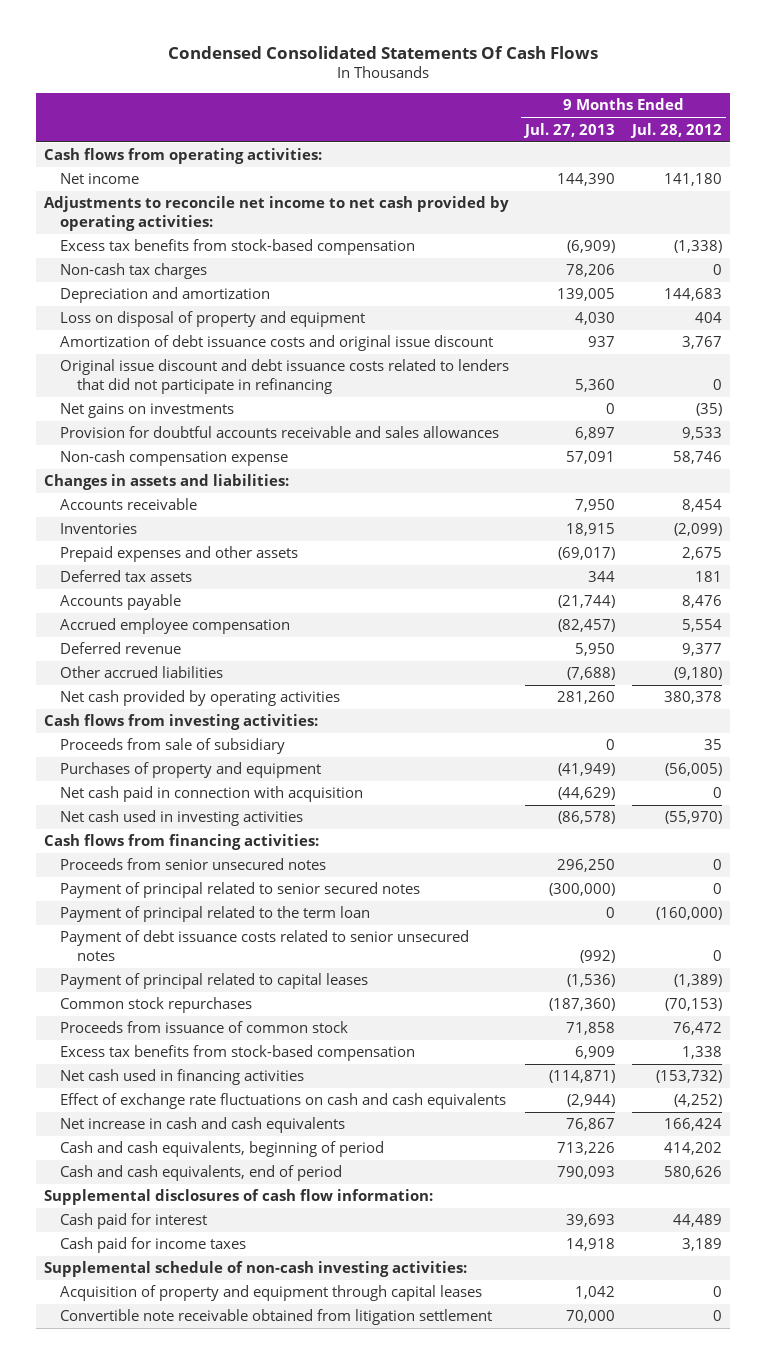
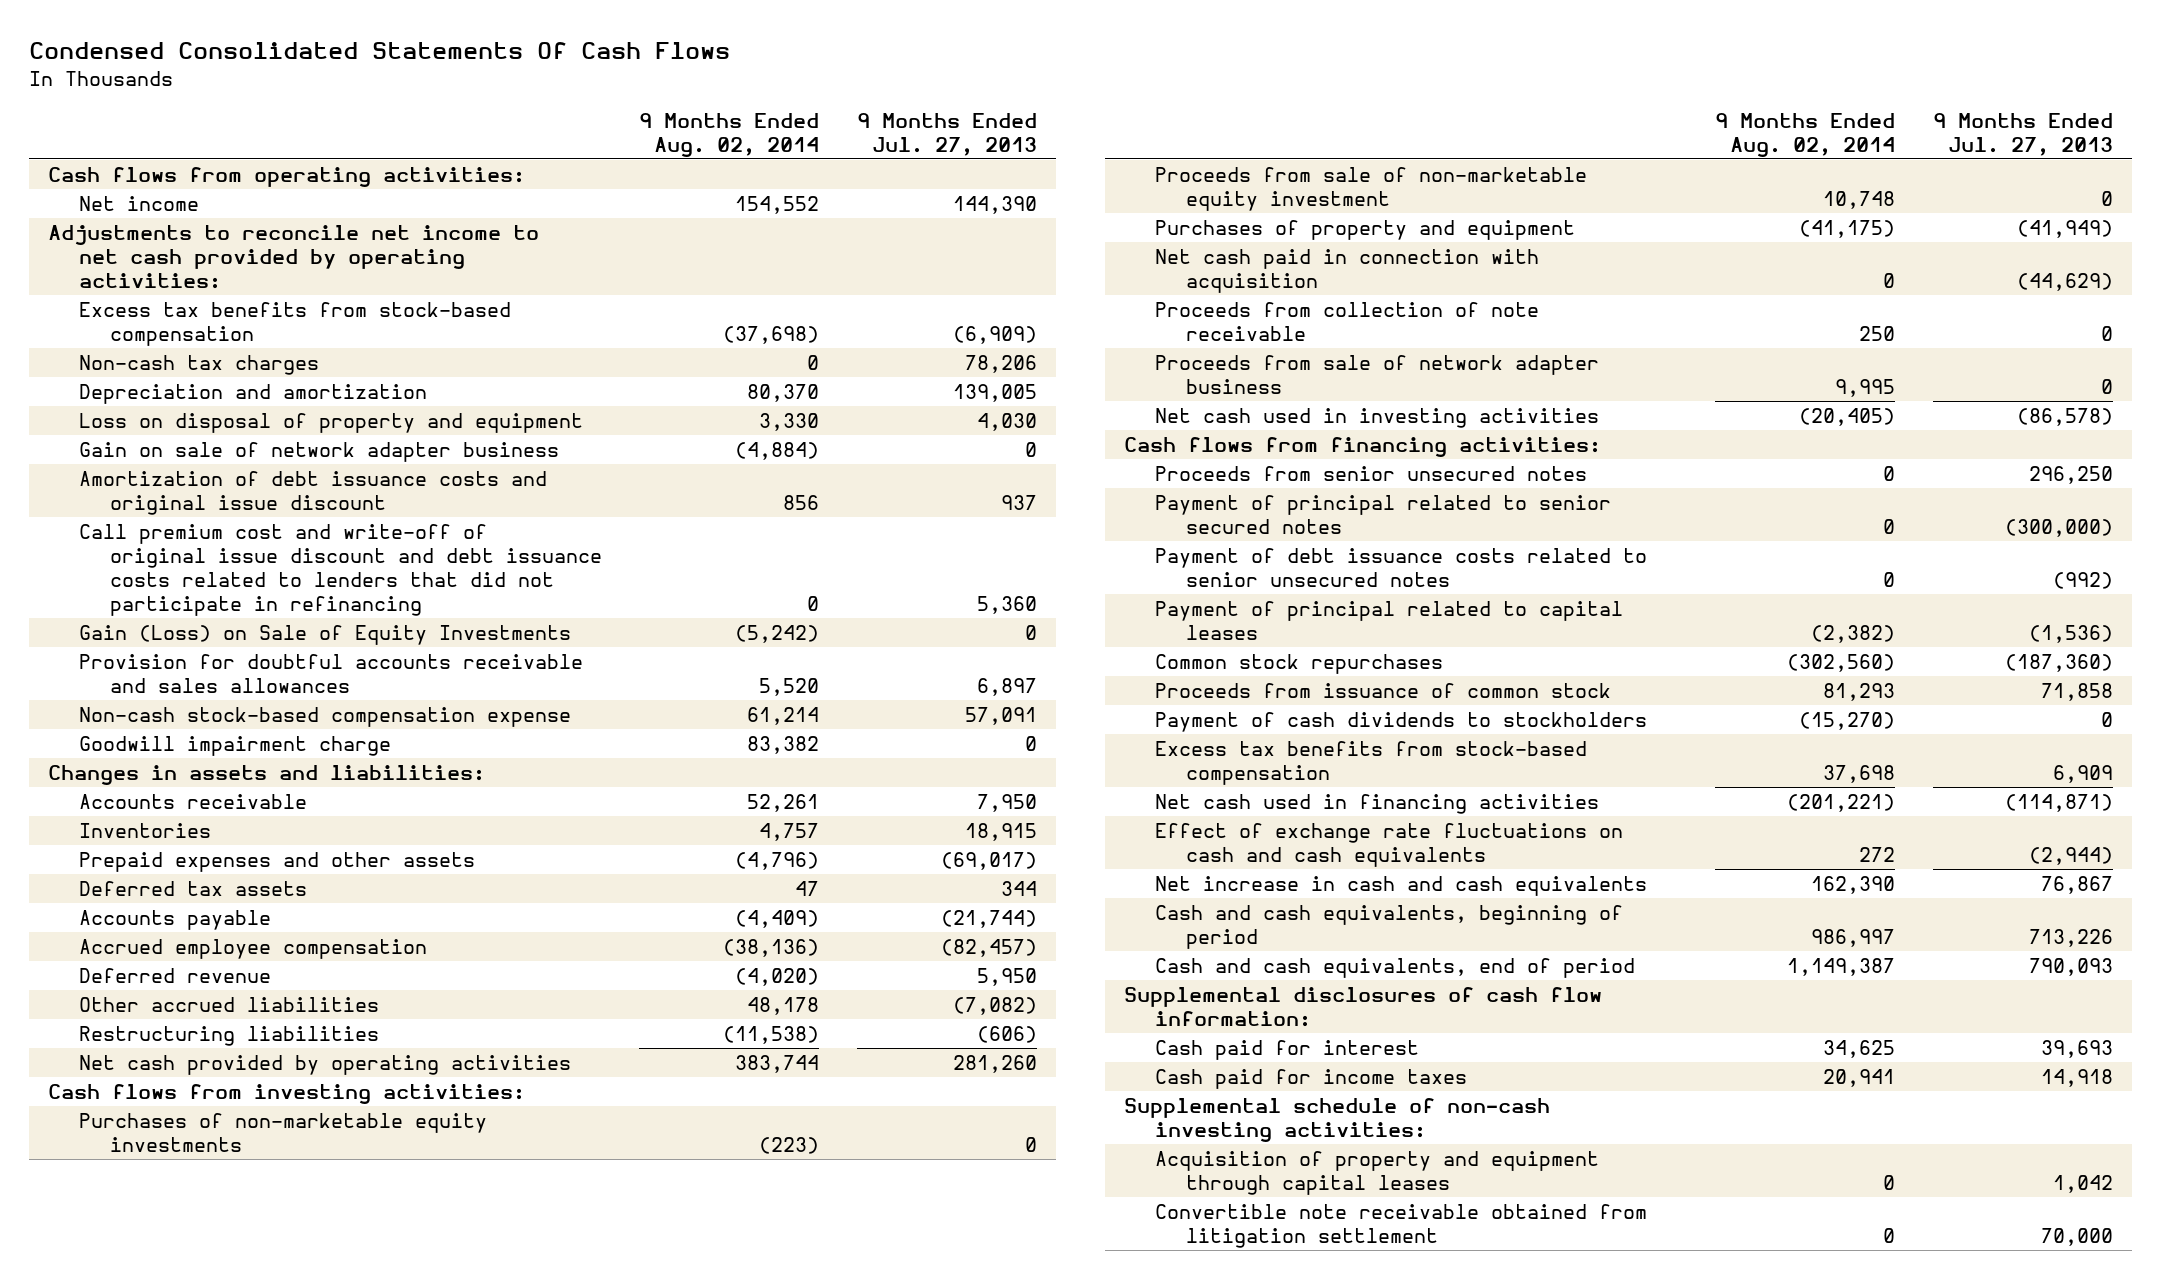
[629,122,722,138] Jul. 28, 2012 -> none
none -> [639,112,820,157] 9 Months Ended Aug. 02, 2014
none -> [78,442,559,463] Gain on sale of network adapter business
[60,403,235,419] Net gains on investments -> none
[60,359,510,394] Original issue discount and debt issuance costs related to lenders that did not participate in refinancing -> [78,524,602,616] Call premium cost and write-off of original issue discount and debt issuance costs related to lenders that did not participate in refinancing
none -> [78,625,571,646] Gain (Loss) on Sale of Equity Investments
[60,450,289,467] Non-cash compensation expense -> [78,707,571,728] Non-cash stock-based compensation expense
none -> [78,736,391,757] Goodwill impairment charge
[567,667,616,681] (7,688) -> [953,997,1038,1016] (7,082)
none -> [78,1026,379,1047] Restructuring liabilities
[60,738,286,755] Proceeds from sale of subsidiary -> none
none -> [78,1113,487,1153] Purchases of non-marketable equity investments
none -> [1154,167,1587,212] Proceeds from sale of non-marketable equity investment
none -> [1154,302,1539,342] Proceeds from collection of note receivable
none -> [1154,355,1599,395] Proceeds from sale of network adapter business
[60,906,371,923] Payment of principal related to the term loan -> none
none -> [1154,712,1647,733] Payment of cash dividends to stockholders

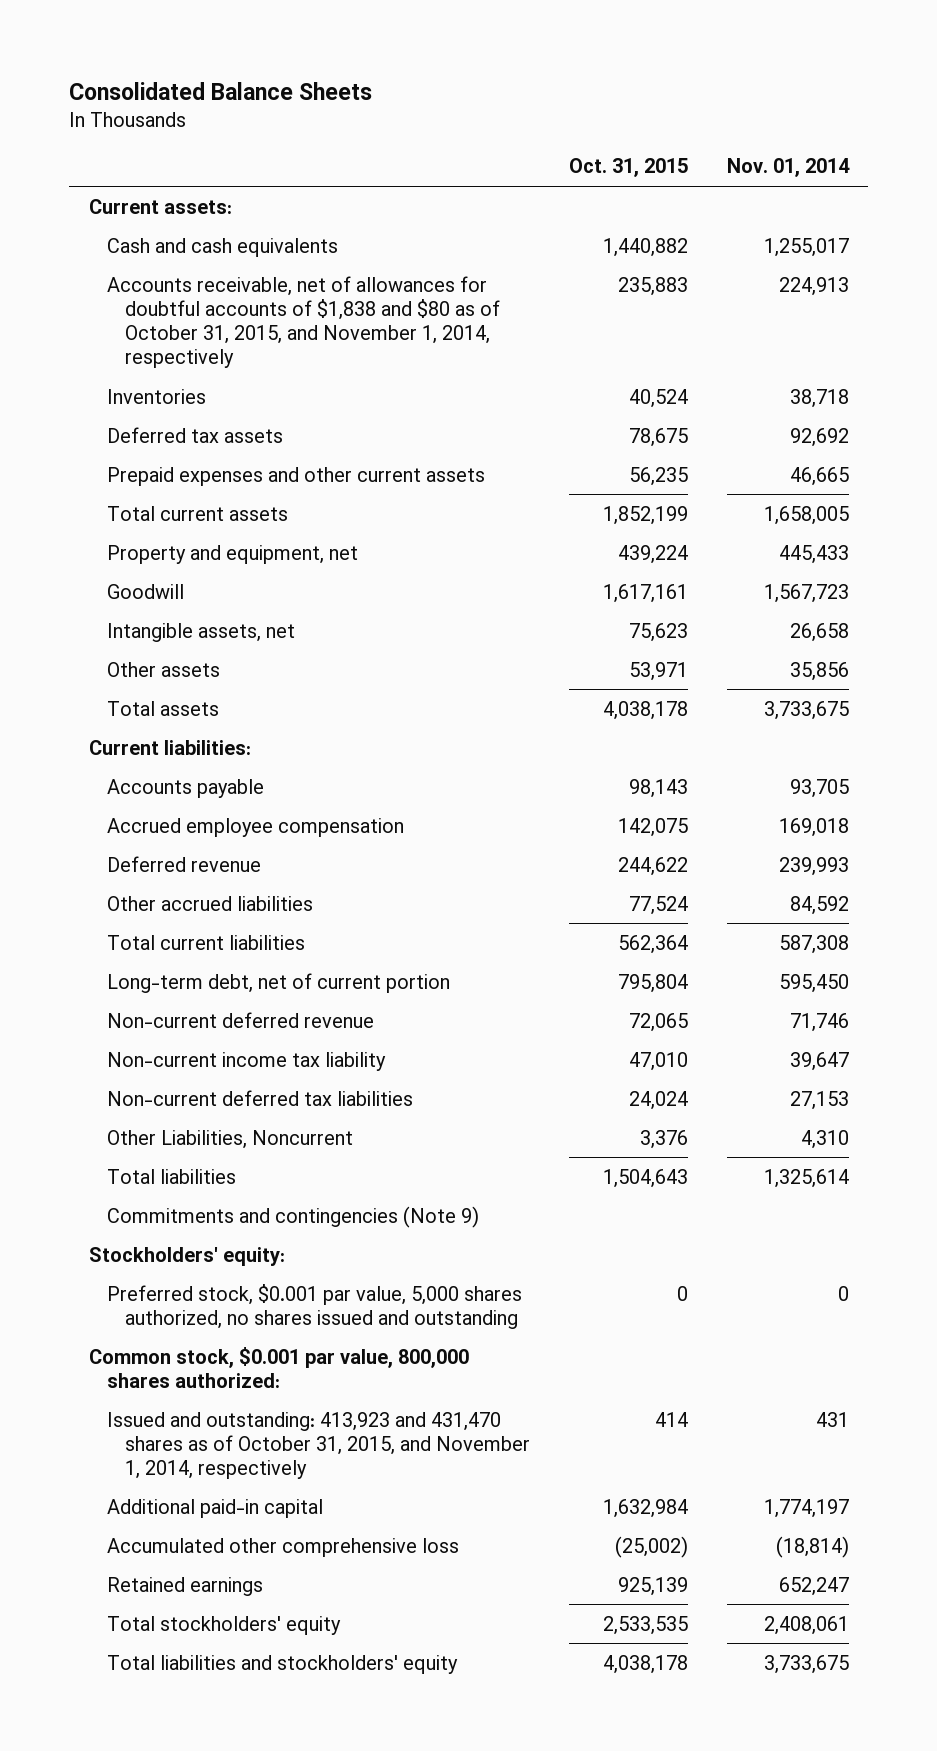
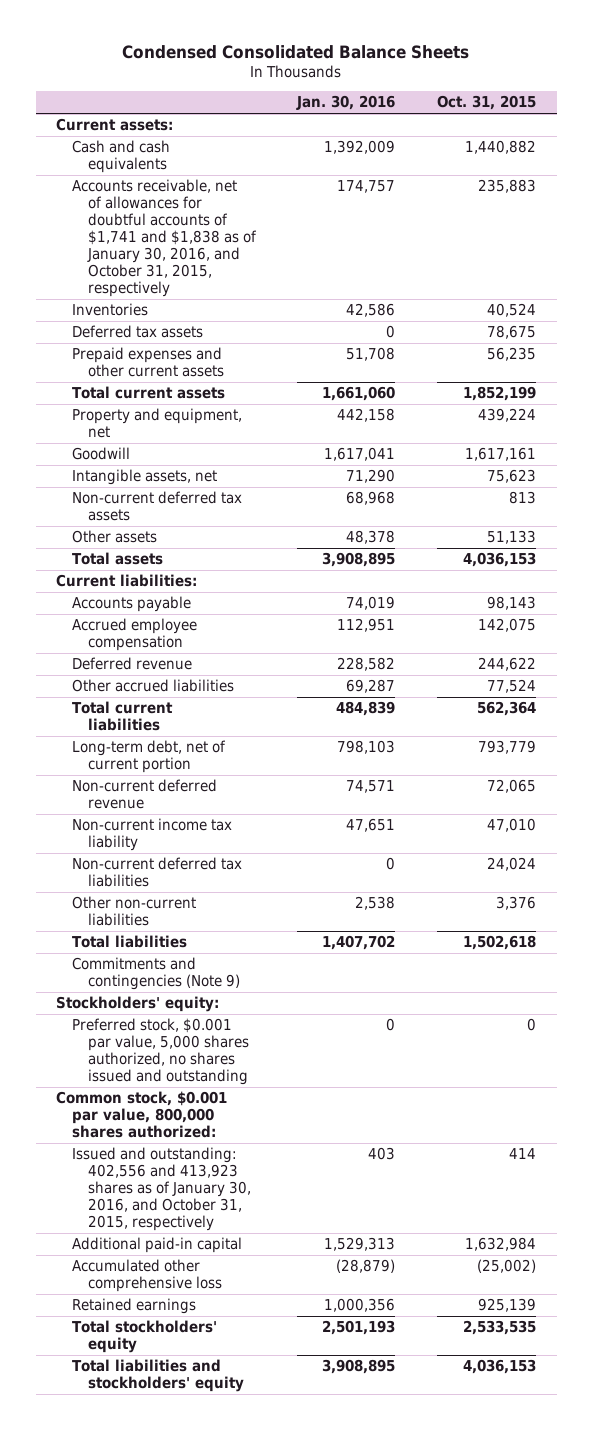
[69,82,373,101] Consolidated Balance Sheets -> [122,44,470,59] Condensed Consolidated Balance Sheets
[726,158,850,178] Nov. 01, 2014 -> none
none -> [296,95,396,111] Jan. 30, 2016
[106,275,501,368] Accounts receivable, net of allowances for doubtful accounts of $1,838 and $80 as of October 31, 2015, and November 1, 2014, respectively -> [71,179,257,298] Accounts receivable, net of allowances for doubtful accounts of $1,741 and $1,838 as of January 30, 2016, and October 31, 2015, respectively
none -> [71,491,242,522] Non-current deferred tax assets
[628,661,688,681] 53,971 -> [487,530,537,545] 51,133
[602,700,688,720] 4,038,178 -> [463,552,537,568] 4,036,153
[617,973,688,993] 795,804 -> [478,740,537,755] 793,779
[106,1129,353,1149] Other Liabilities, Noncurrent -> [71,896,196,927] Other non-current liabilities
[602,1168,688,1188] 1,504,643 -> [463,935,537,951] 1,502,618
[106,1411,531,1479] Issued and outstanding: 413,923 and 431,470 shares as of October 31, 2015, and November 1, 2014, respectively -> [71,1147,251,1232] Issued and outstanding: 402,556 and 413,923 shares as of January 30, 2016, and October 31, 2015, respectively
[602,1654,688,1674] 4,038,178 -> [463,1359,537,1375] 4,036,153

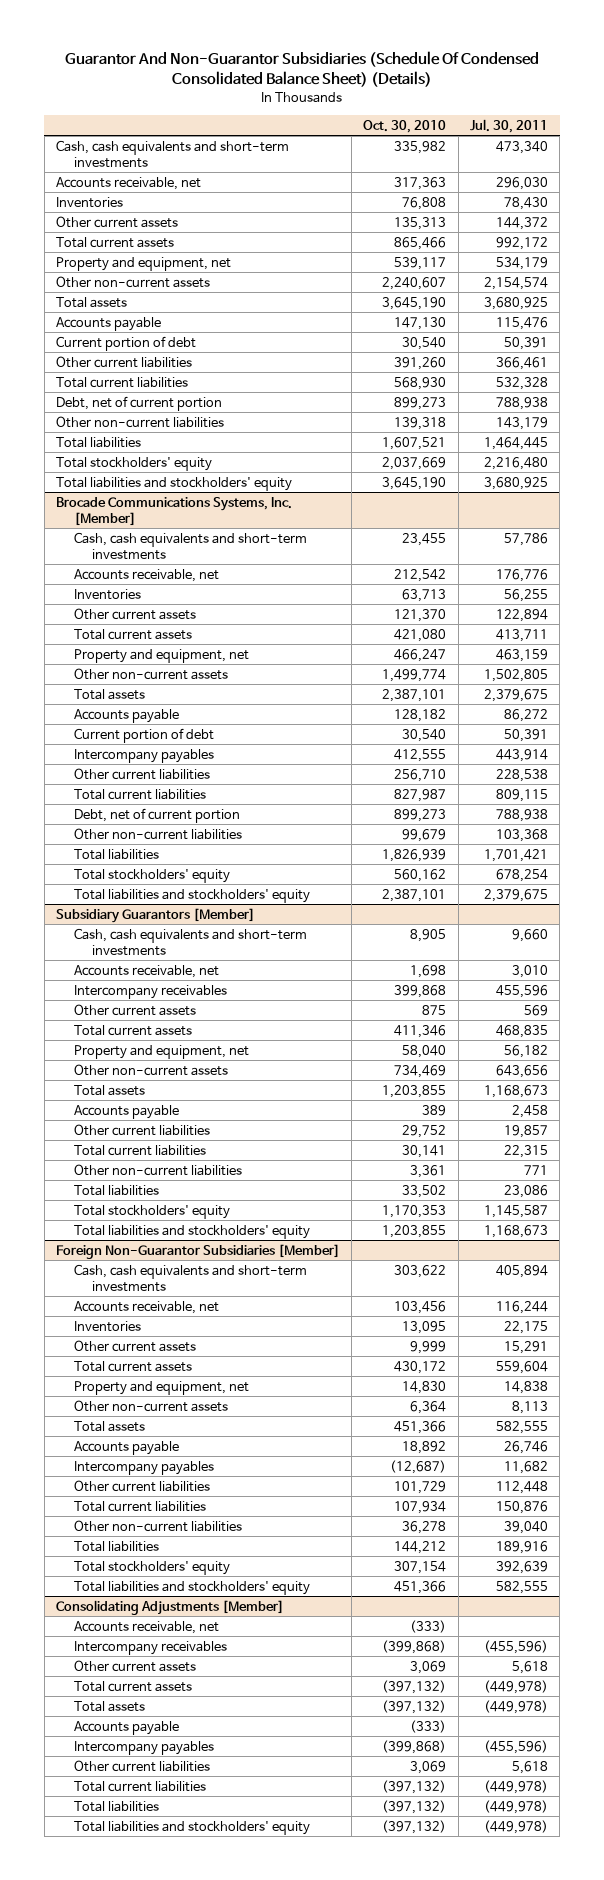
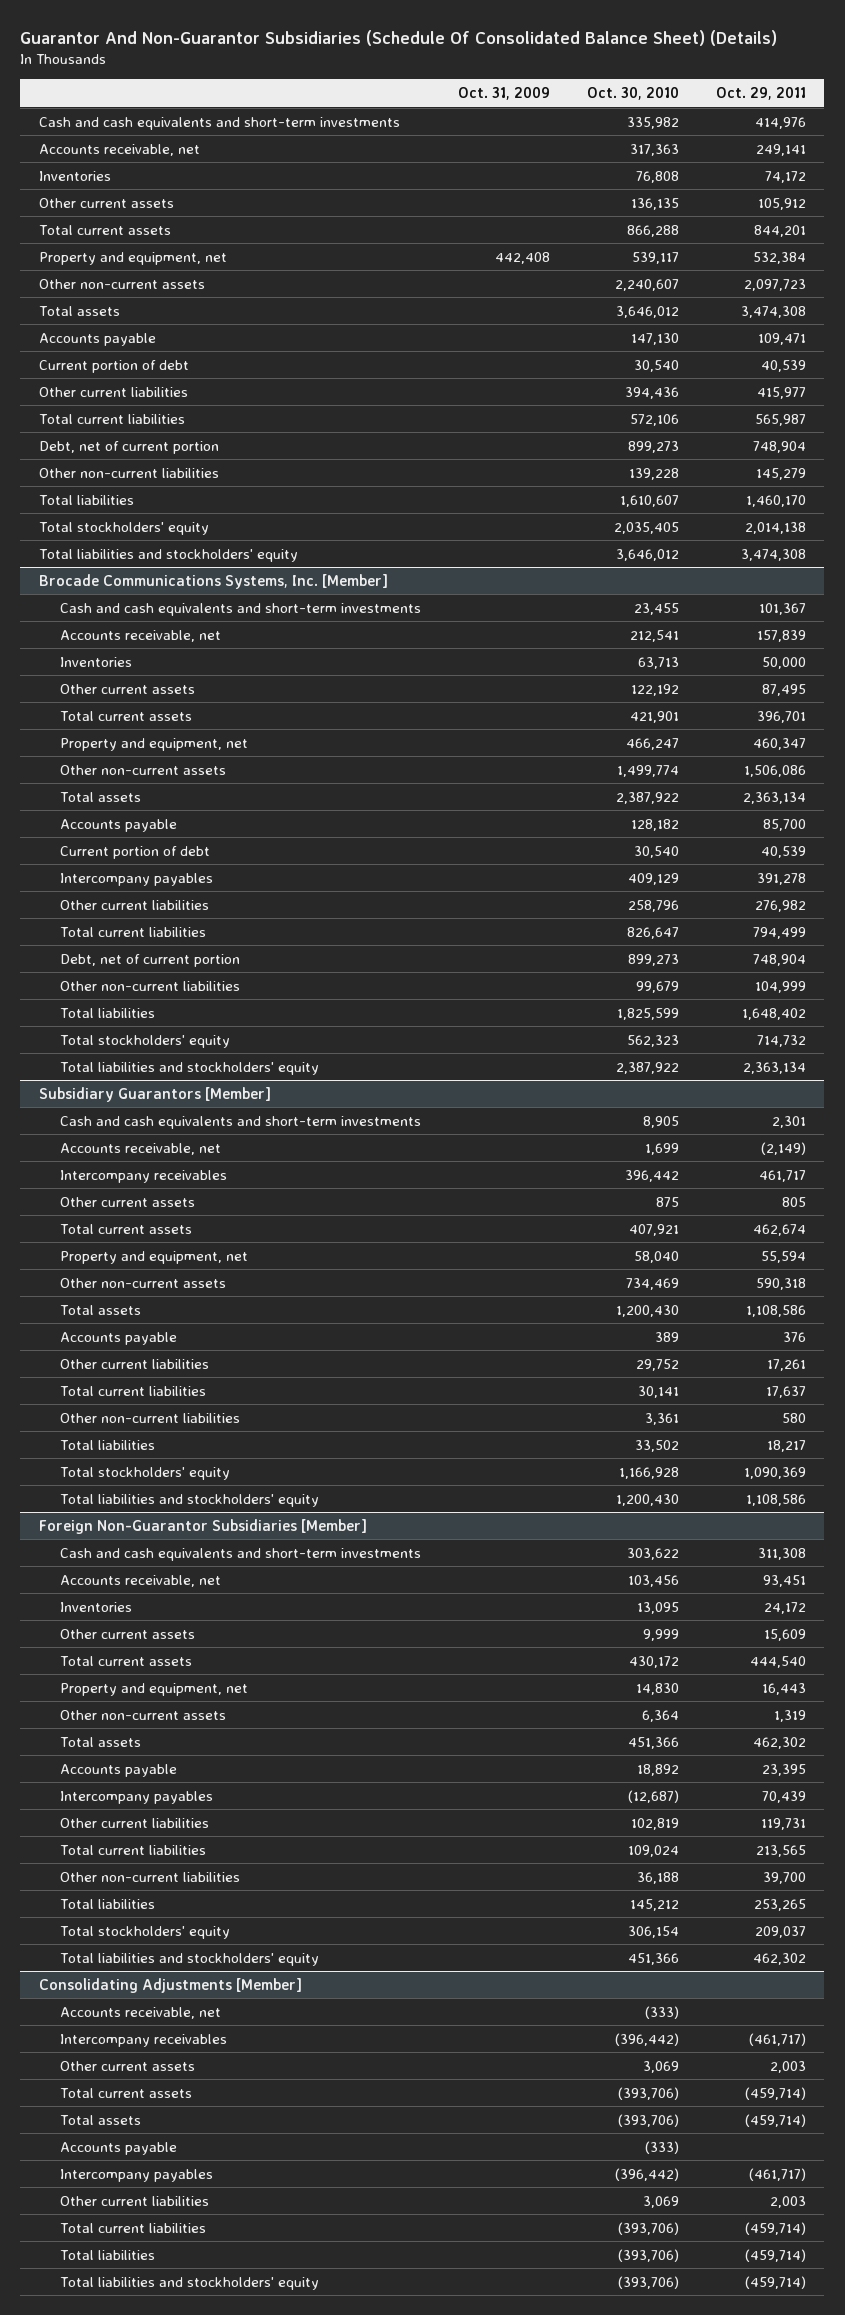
[64,51,539,88] Guarantor And Non-Guarantor Subsidiaries (Schedule Of Condensed Consolidated Balance Sheet) (Details) -> [20,29,778,46] Guarantor And Non-Guarantor Subsidiaries (Schedule Of Consolidated Balance Sheet) (Details)
[470,118,549,133] Jul. 30, 2011 -> none
none -> [458,86,551,100] Oct. 31, 2009
none -> [715,86,806,100] Oct. 29, 2011
[55,139,289,169] Cash, cash equivalents and short-term investments -> [38,116,400,130] Cash and cash equivalents and short-term investments
[394,216,447,230] 135,313 -> [631,197,680,210] 136,135
[394,236,447,250] 865,466 -> [627,224,680,237] 866,288
[382,296,447,310] 3,645,190 -> [616,305,680,318] 3,646,012
[394,356,447,370] 391,260 -> [625,386,680,399] 394,436
[394,376,447,390] 568,930 -> [630,413,680,426] 572,106
[394,416,447,430] 139,318 -> [629,467,680,480] 139,228
[382,436,447,450] 1,607,521 -> [620,494,680,507] 1,610,607
[382,456,447,470] 2,037,669 -> [614,521,680,534] 2,035,405
[382,476,447,490] 3,645,190 -> [616,548,680,561] 3,646,012
[73,531,307,561] Cash, cash equivalents and short-term investments -> [60,602,422,616] Cash and cash equivalents and short-term investments
[394,568,447,582] 212,542 -> [630,629,680,642] 212,541
[394,608,447,622] 121,370 -> [631,683,680,696] 122,192
[394,628,447,642] 421,080 -> [630,710,680,723] 421,901
[382,688,447,702] 2,387,101 -> [616,791,680,804] 2,387,922
[394,748,447,762] 412,555 -> [628,872,680,885] 409,129
[394,768,447,782] 256,710 -> [628,899,680,912] 258,796
[394,788,447,802] 827,987 -> [627,926,680,939] 826,647
[382,848,447,862] 1,826,939 -> [617,1007,680,1020] 1,825,599
[394,868,447,882] 560,162 -> [627,1034,680,1047] 562,323
[382,888,447,902] 2,387,101 -> [616,1061,680,1074] 2,387,922
[73,927,307,957] Cash, cash equivalents and short-term investments -> [60,1115,422,1129] Cash and cash equivalents and short-term investments
[410,964,447,978] 1,698 -> [645,1142,680,1155] 1,699
[394,984,447,998] 399,868 -> [625,1169,680,1182] 396,442
[394,1024,447,1038] 411,346 -> [629,1223,680,1236] 407,921
[382,1084,447,1098] 1,203,855 -> [616,1304,680,1317] 1,200,430
[382,1204,447,1218] 1,170,353 -> [619,1466,680,1479] 1,166,928
[382,1224,447,1238] 1,203,855 -> [616,1493,680,1506] 1,200,430
[73,1263,307,1293] Cash, cash equivalents and short-term investments -> [60,1547,422,1561] Cash and cash equivalents and short-term investments
[394,1480,447,1494] 101,729 -> [631,1817,680,1830] 102,819
[394,1500,447,1514] 107,934 -> [628,1844,680,1857] 109,024
[402,1520,447,1534] 36,278 -> [637,1871,680,1884] 36,188
[394,1540,447,1554] 144,212 -> [630,1898,680,1911] 145,212
[394,1560,447,1574] 307,154 -> [628,1925,680,1938] 306,154
[382,1639,447,1654] (399,868) -> [615,2032,680,2046] (396,442)
[382,1679,447,1694] (397,132) -> [618,2086,680,2100] (393,706)
[382,1699,447,1714] (397,132) -> [618,2113,680,2127] (393,706)
[382,1739,447,1754] (399,868) -> [615,2167,680,2181] (396,442)
[382,1779,447,1794] (397,132) -> [618,2221,680,2235] (393,706)
[382,1799,447,1814] (397,132) -> [618,2248,680,2262] (393,706)
[382,1819,447,1834] (397,132) -> [618,2275,680,2289] (393,706)

